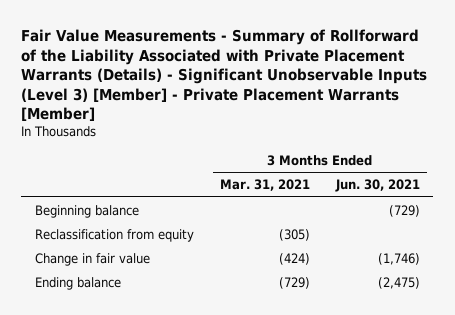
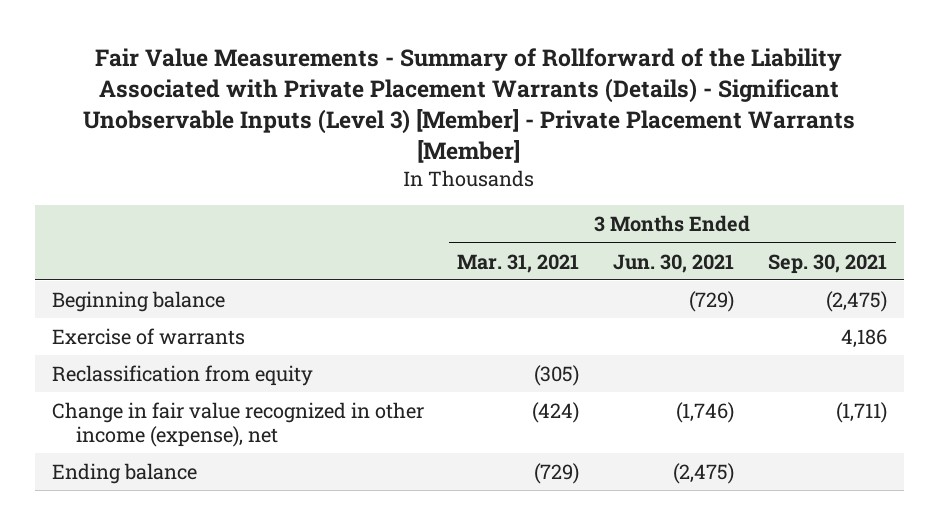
none -> [768,253,888,274] Sep. 30, 2021
none -> [51,327,245,345] Exercise of warrants
[34,252,150,266] Change in fair value -> [51,401,424,447] Change in fair value recognized in other income (expense), net

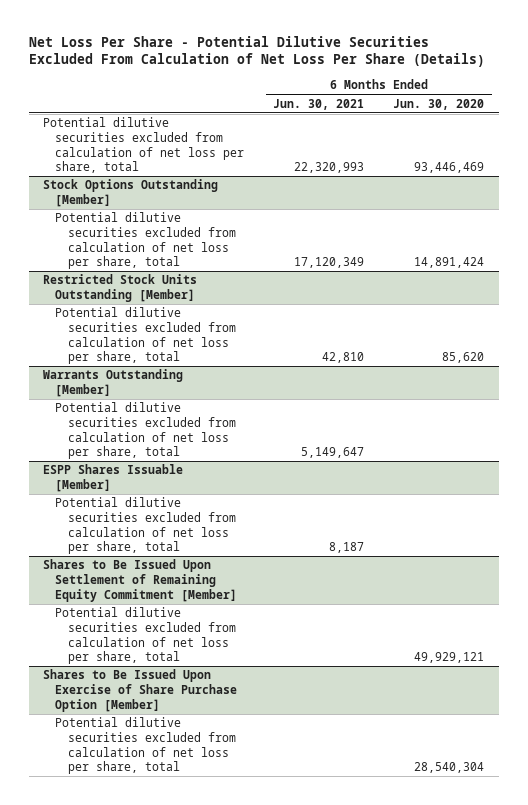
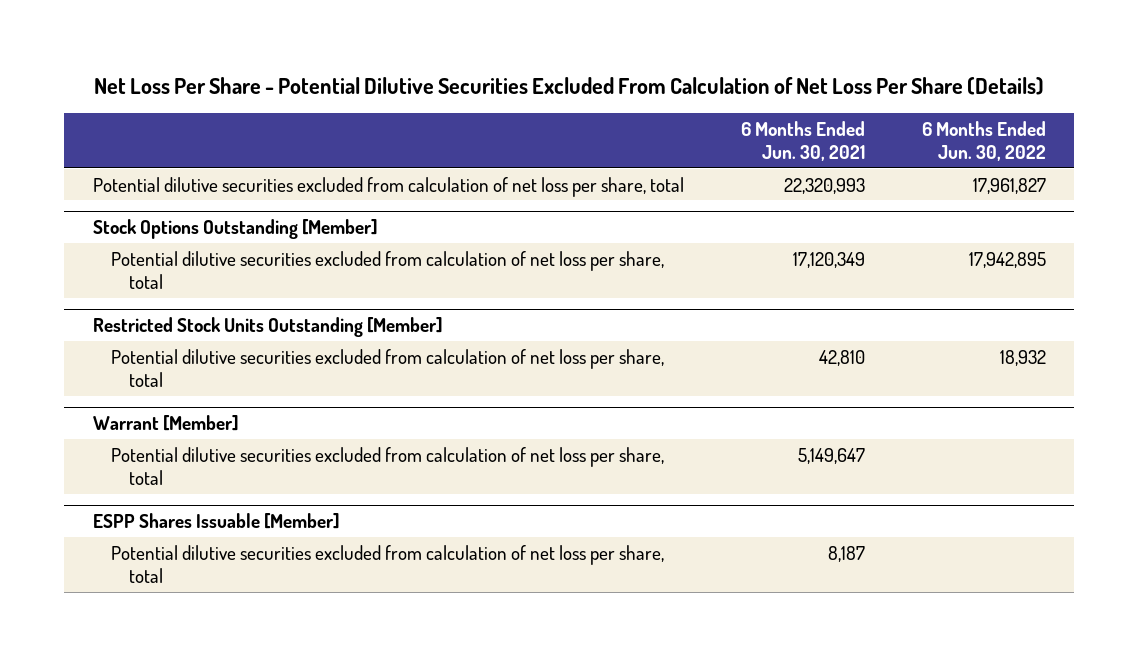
[393,98,485,110] Jun. 30, 2020 -> none
none -> [921,120,1046,162] 6 Months Ended Jun. 30, 2022
[43,369,184,398] Warrants Outstanding [Member] -> [92,415,239,432] Warrant [Member]
[43,559,238,602] Shares to Be Issued Upon Settlement of Remaining Equity Commitment [Member] -> none
[55,607,236,665] Potential dilutive securities excluded from calculation of net loss per share, total -> none
[43,669,238,712] Shares to Be Issued Upon Exercise of Share Purchase Option [Member] -> none
[55,717,236,775] Potential dilutive securities excluded from calculation of net loss per share, total -> none

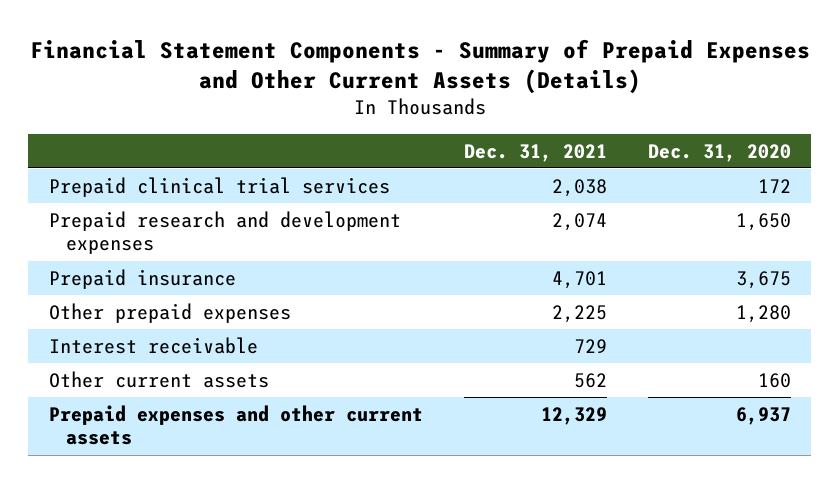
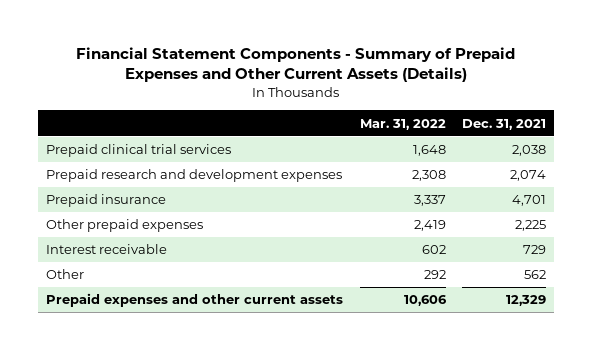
[647,143,791,162] Dec. 31, 2020 -> none
none -> [359,118,446,130] Mar. 31, 2022
[48,370,269,388] Other current assets -> [46,269,85,280] Other

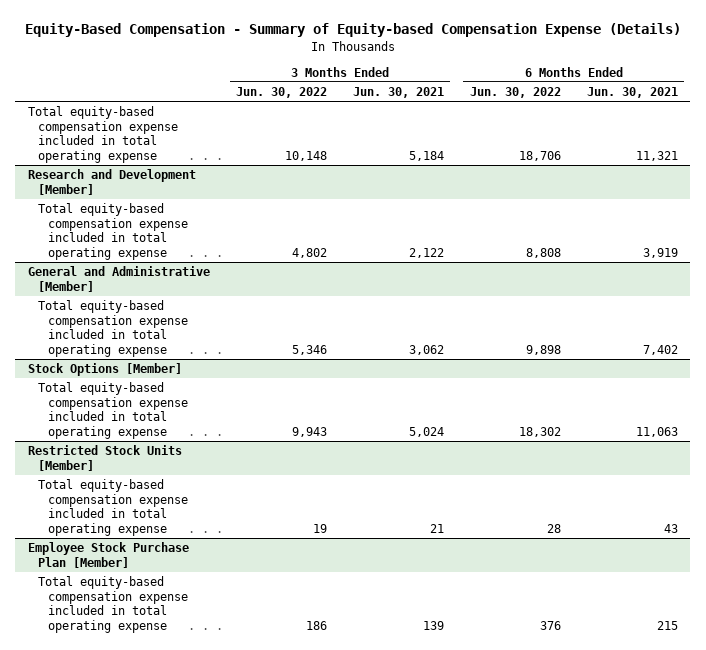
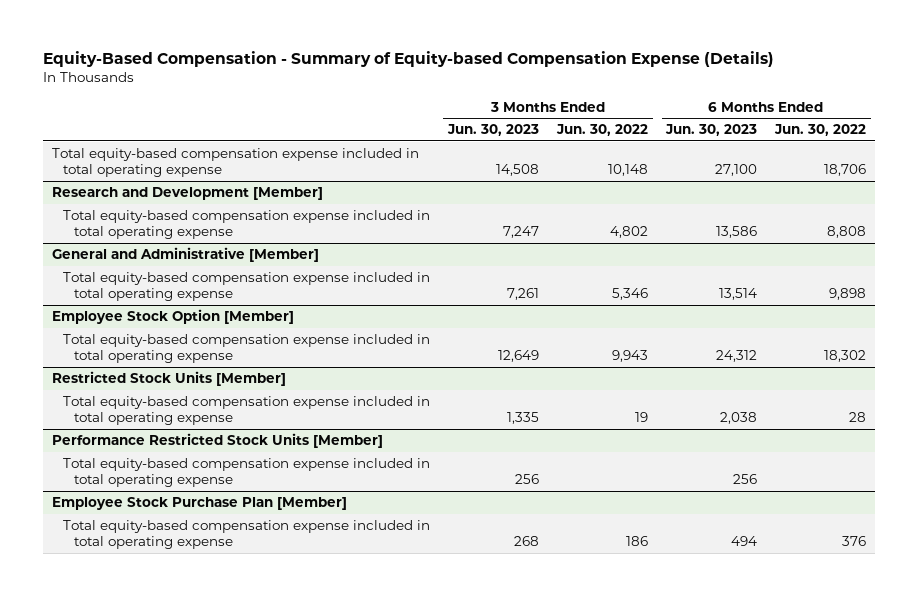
[352,86,444,98] Jun. 30, 2021 -> none
[586,86,678,98] Jun. 30, 2021 -> none
none -> [446,124,539,137] Jun. 30, 2023
none -> [665,124,758,137] Jun. 30, 2023
[28,362,183,376] Stock Options [Member] -> [52,309,295,325] Employee Stock Option [Member]
none -> [52,433,384,449] Performance Restricted Stock Units [Member]
none -> [62,458,430,488] Total equity-based compensation expense included in total operating expense

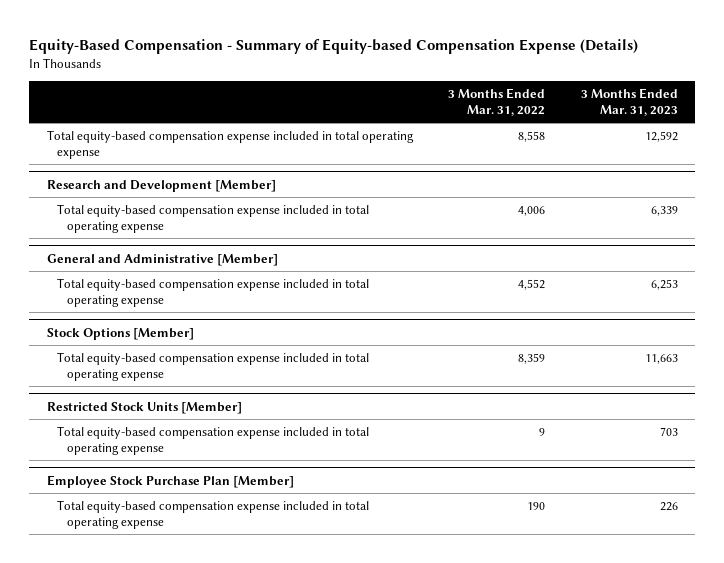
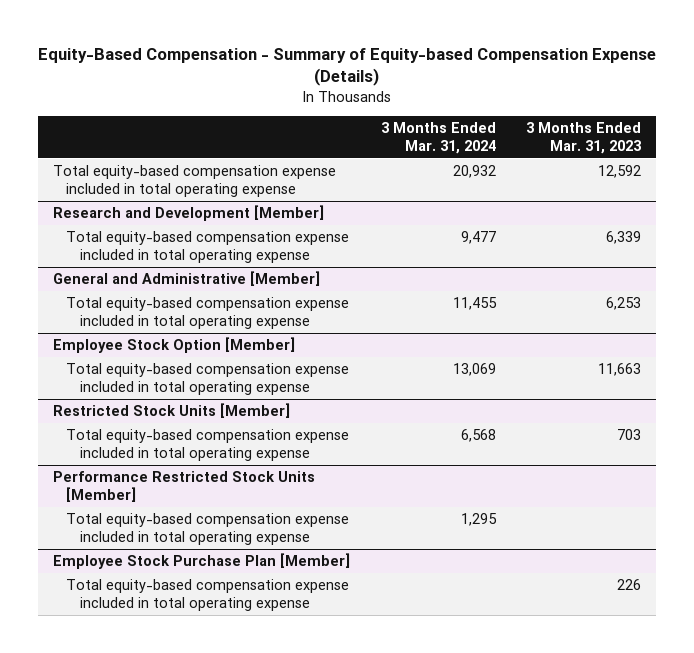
[448,87,546,116] 3 Months Ended Mar. 31, 2022 -> none
none -> [380,122,496,155] 3 Months Ended Mar. 31, 2024
[46,327,194,340] Stock Options [Member] -> [53,337,296,354] Employee Stock Option [Member]
none -> [53,471,316,503] Performance Restricted Stock Units [Member]
none -> [66,513,350,546] Total equity-based compensation expense included in total operating expense

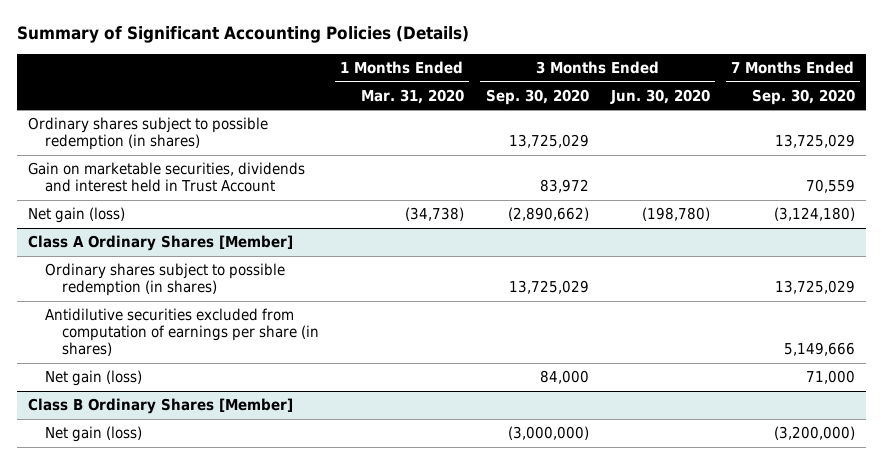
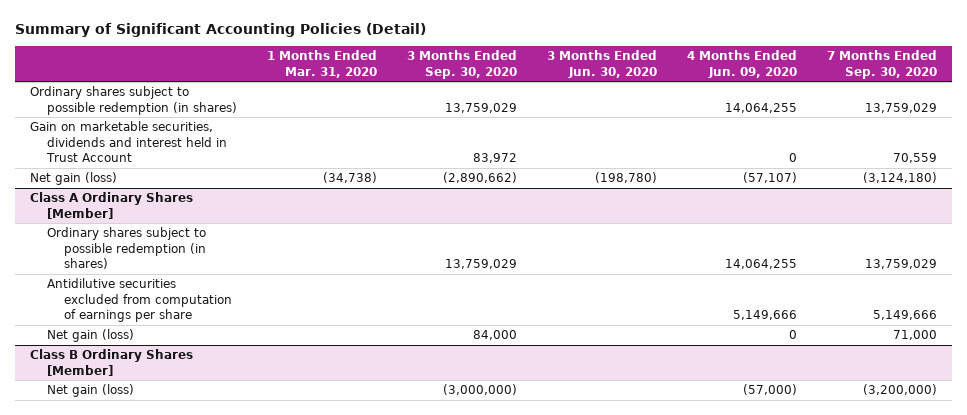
[17,26,470,44] Summary of Significant Accounting Policies (Details) -> [15,22,427,37] Summary of Significant Accounting Policies (Detail)
none -> [687,50,798,78] 4 Months Ended Jun. 09, 2020
[508,134,589,149] 13,725,029 -> [445,102,518,113] 13,759,029
[774,134,855,149] 13,725,029 -> [865,102,938,113] 13,759,029
[508,280,589,295] 13,725,029 -> [445,259,518,270] 13,759,029
[774,280,855,295] 13,725,029 -> [865,259,938,270] 13,759,029
[44,308,319,357] Antidilutive securities excluded from computation of earnings per share (in shares) -> [47,278,233,323] Antidilutive securities excluded from computation of earnings per share

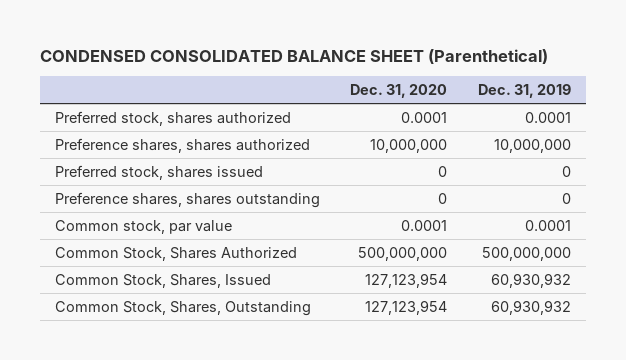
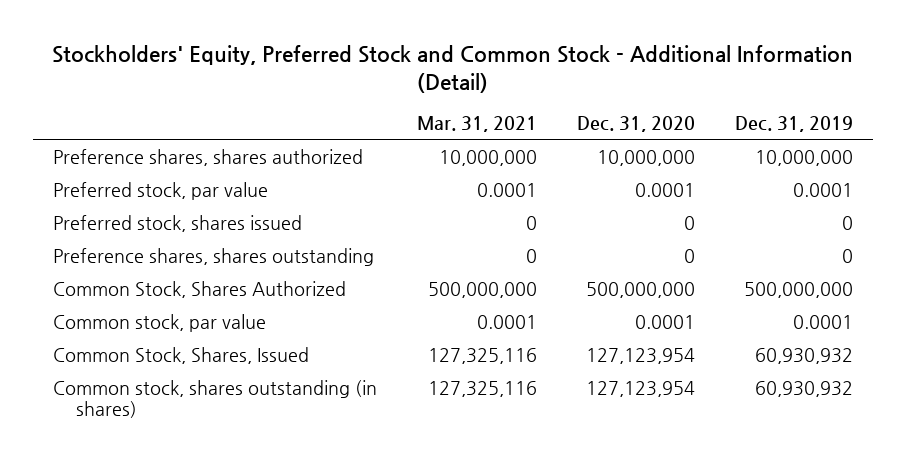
[39,49,548,65] CONDENSED CONSOLIDATED BALANCE SHEET (Parenthetical) -> [51,45,853,93] Stockholders' Equity, Preferred Stock and Common Stock - Additional Information (Detail)
none -> [416,116,537,133] Mar. 31, 2021
[55,110,292,126] Preferred stock, shares authorized -> none
none -> [53,181,269,200] Preferred stock, par value
[55,219,233,234] Common stock, par value -> [53,313,267,332] Common stock, par value
[55,300,312,316] Common Stock, Shares, Outstanding -> [53,379,378,419] Common stock, shares outstanding (in shares)

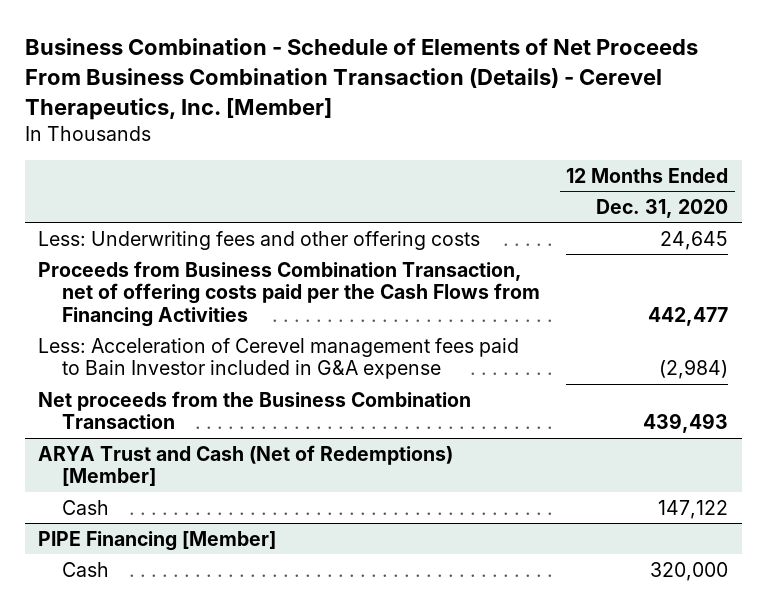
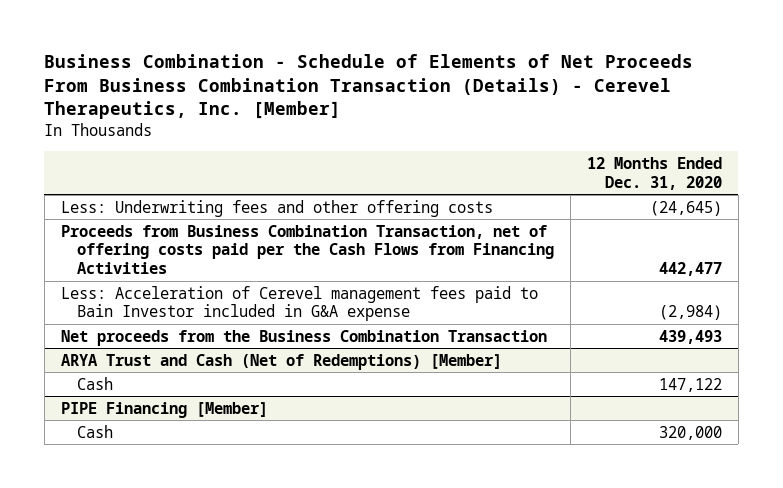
[660,230,729,250] 24,645 -> [649,200,722,216] (24,645)

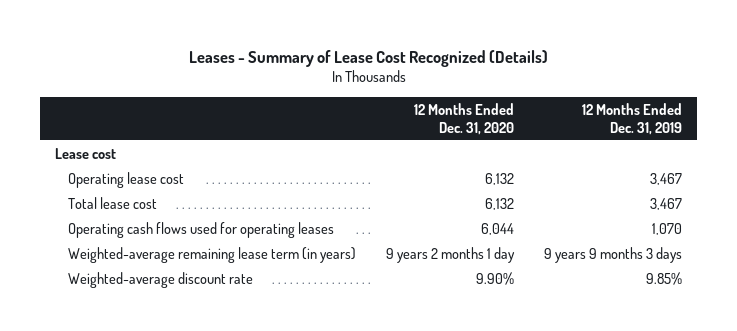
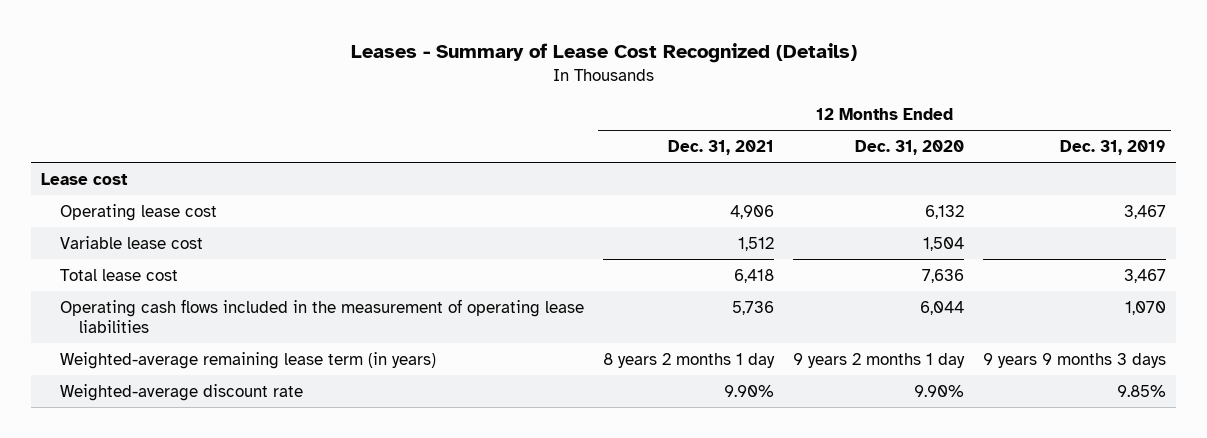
none -> [668,140,775,156] Dec. 31, 2021
none -> [59,235,203,249] Variable lease cost
[485,197,515,210] 6,132 -> [922,268,965,283] 7,636
[67,221,334,238] Operating cash flows used for operating leases -> [59,298,584,334] Operating cash flows included in the measurement of operating lease liabilities

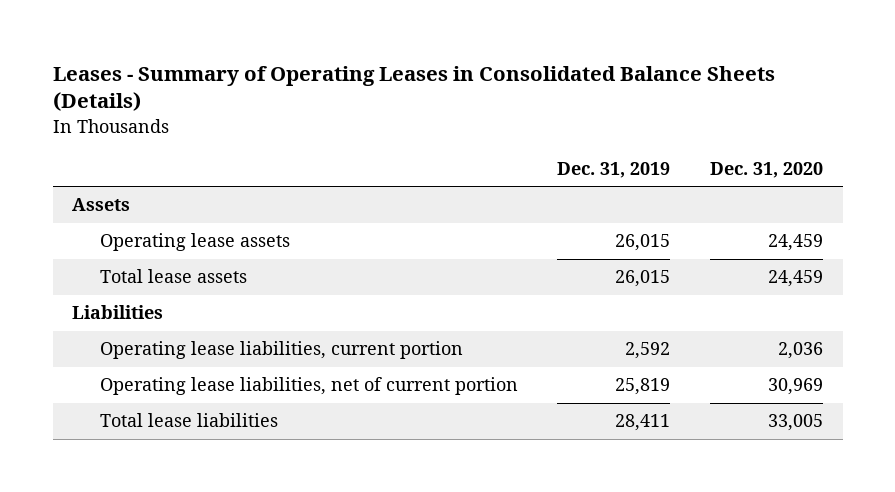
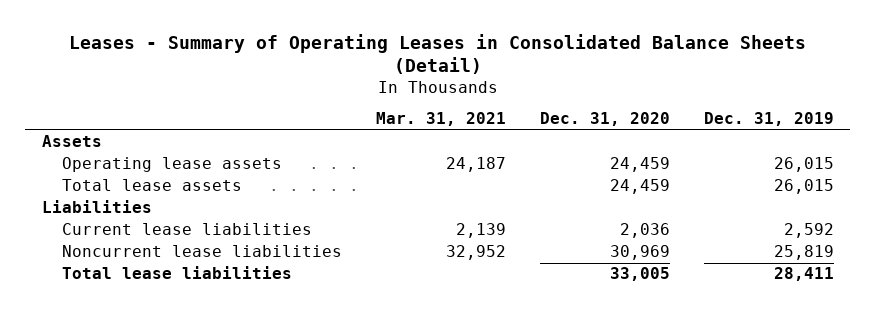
[52,65,775,112] Leases - Summary of Operating Leases in Consolidated Balance Sheets (Details) -> [68,33,806,75] Leases - Summary of Operating Leases in Consolidated Balance Sheets (Detail)
none -> [375,112,506,127] Mar. 31, 2021
[100,341,464,360] Operating lease liabilities, current portion -> [61,223,312,236] Current lease liabilities
[100,377,519,396] Operating lease liabilities, net of current portion -> [61,245,342,258] Noncurrent lease liabilities

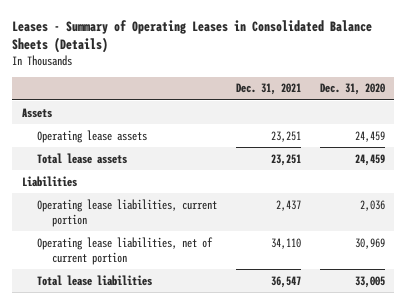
[68,33,806,75] Leases - Summary of Operating Leases in Consolidated Balance Sheets (Detail) -> [12,19,373,54] Leases - Summary of Operating Leases in Consolidated Balance Sheets (Details)
[375,112,506,127] Mar. 31, 2021 -> none
[703,112,834,127] Dec. 31, 2019 -> none
none -> [236,83,302,96] Dec. 31, 2021
[61,223,312,236] Current lease liabilities -> [37,198,218,227] Operating lease liabilities, current portion
[61,245,342,258] Noncurrent lease liabilities -> [37,236,214,265] Operating lease liabilities, net of current portion

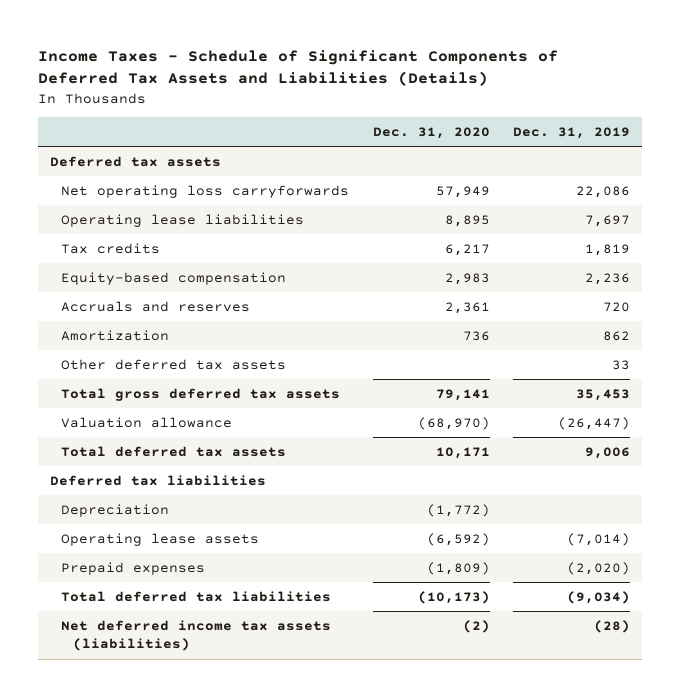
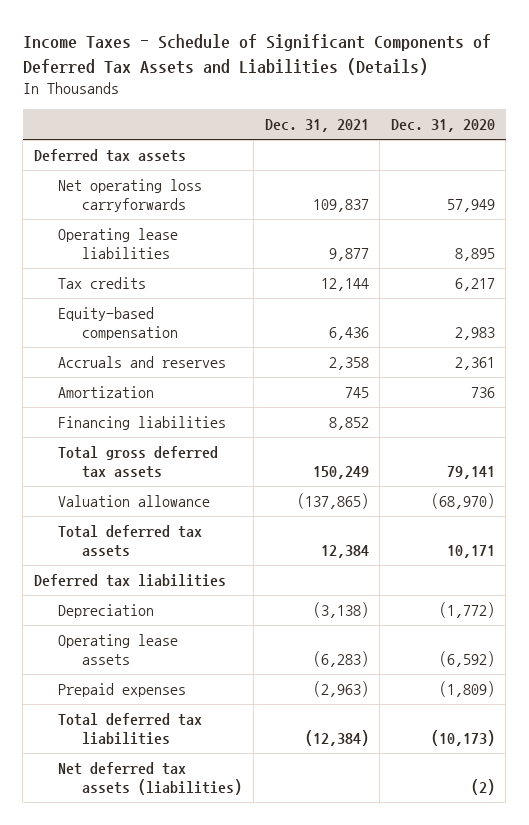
[513,127,631,140] Dec. 31, 2019 -> none
none -> [264,119,369,133] Dec. 31, 2021
[61,358,287,370] Other deferred tax assets -> none
none -> [58,416,227,431] Financing liabilities
[61,619,332,652] Net deferred income tax assets (liabilities) -> [58,762,243,796] Net deferred tax assets (liabilities)

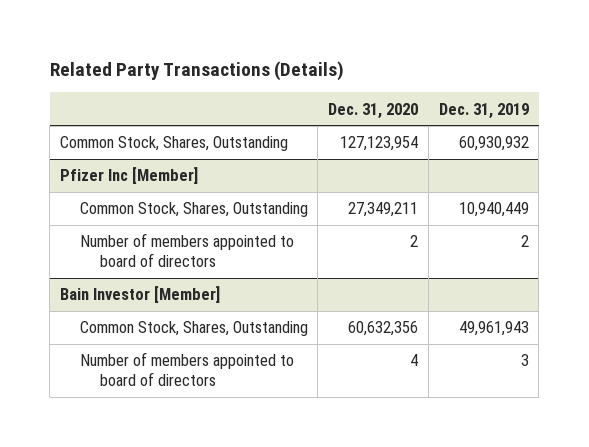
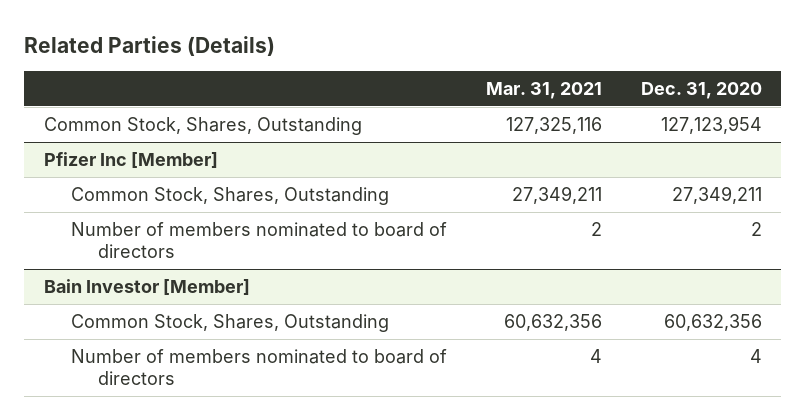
[49,60,344,81] Related Party Transactions (Details) -> [24,35,276,56] Related Parties (Details)
[438,102,529,119] Dec. 31, 2019 -> none
none -> [485,81,602,99] Mar. 31, 2021
[79,233,294,268] Number of members appointed to board of directors -> [71,222,448,258] Number of members nominated to board of directors
[79,352,294,387] Number of members appointed to board of directors -> [71,349,448,385] Number of members nominated to board of directors

